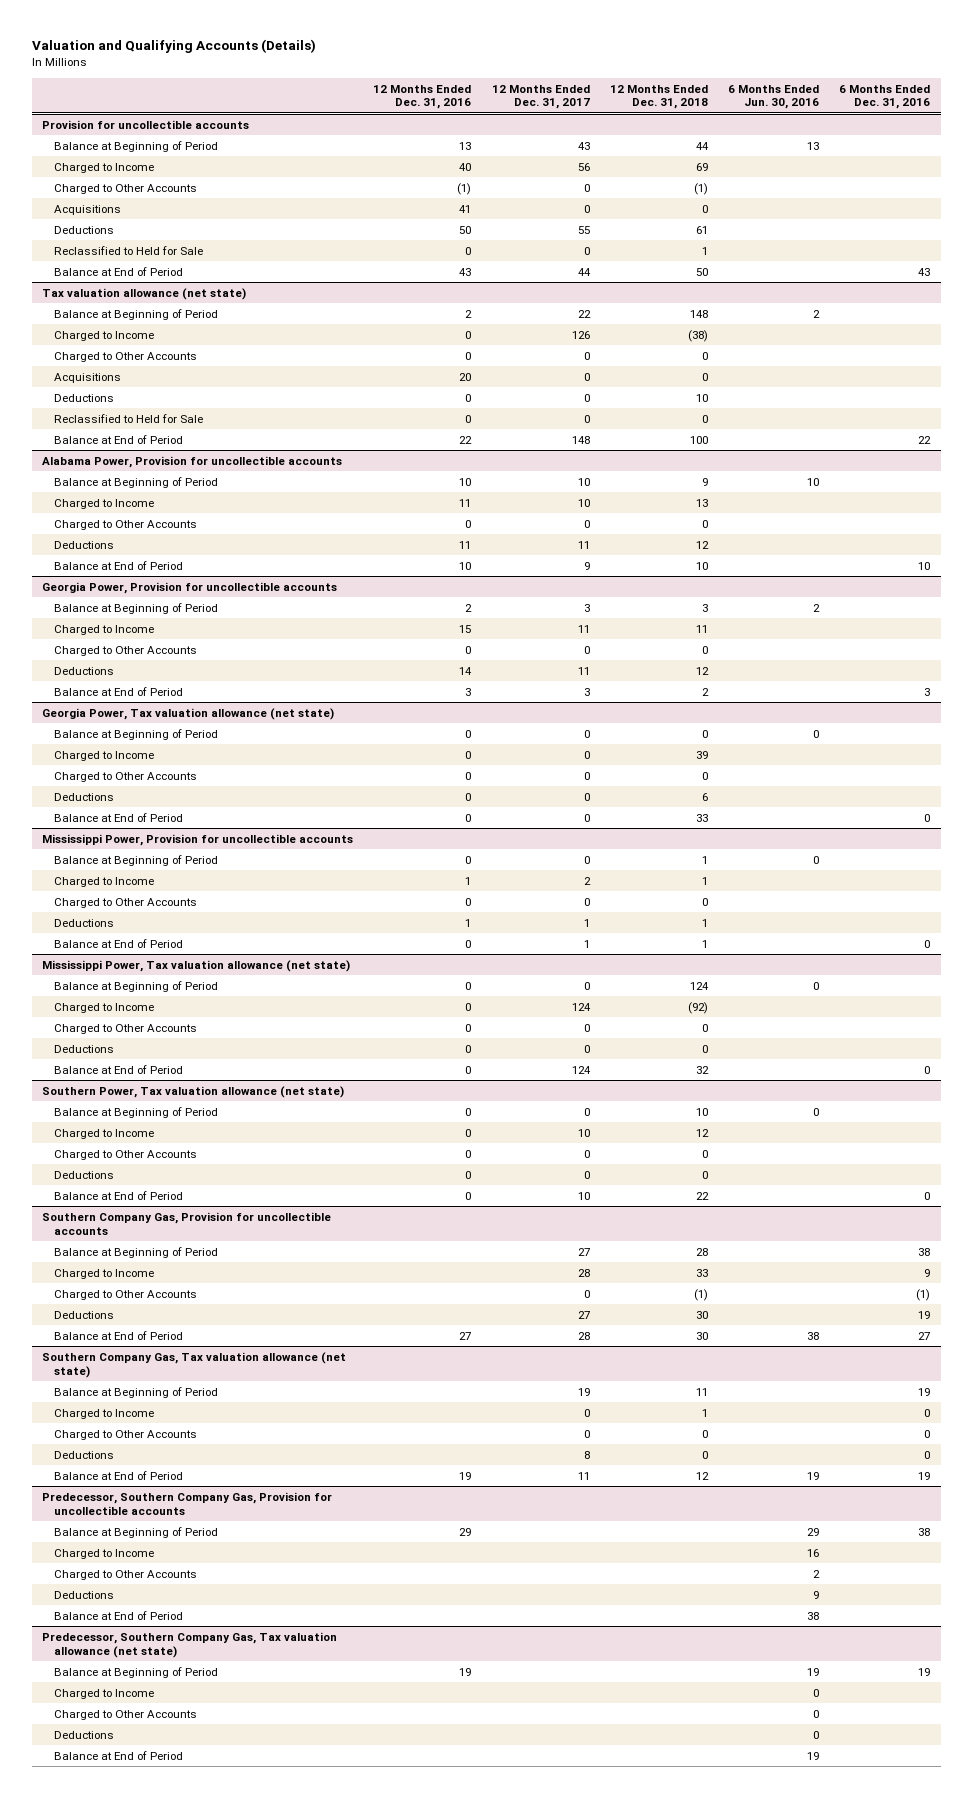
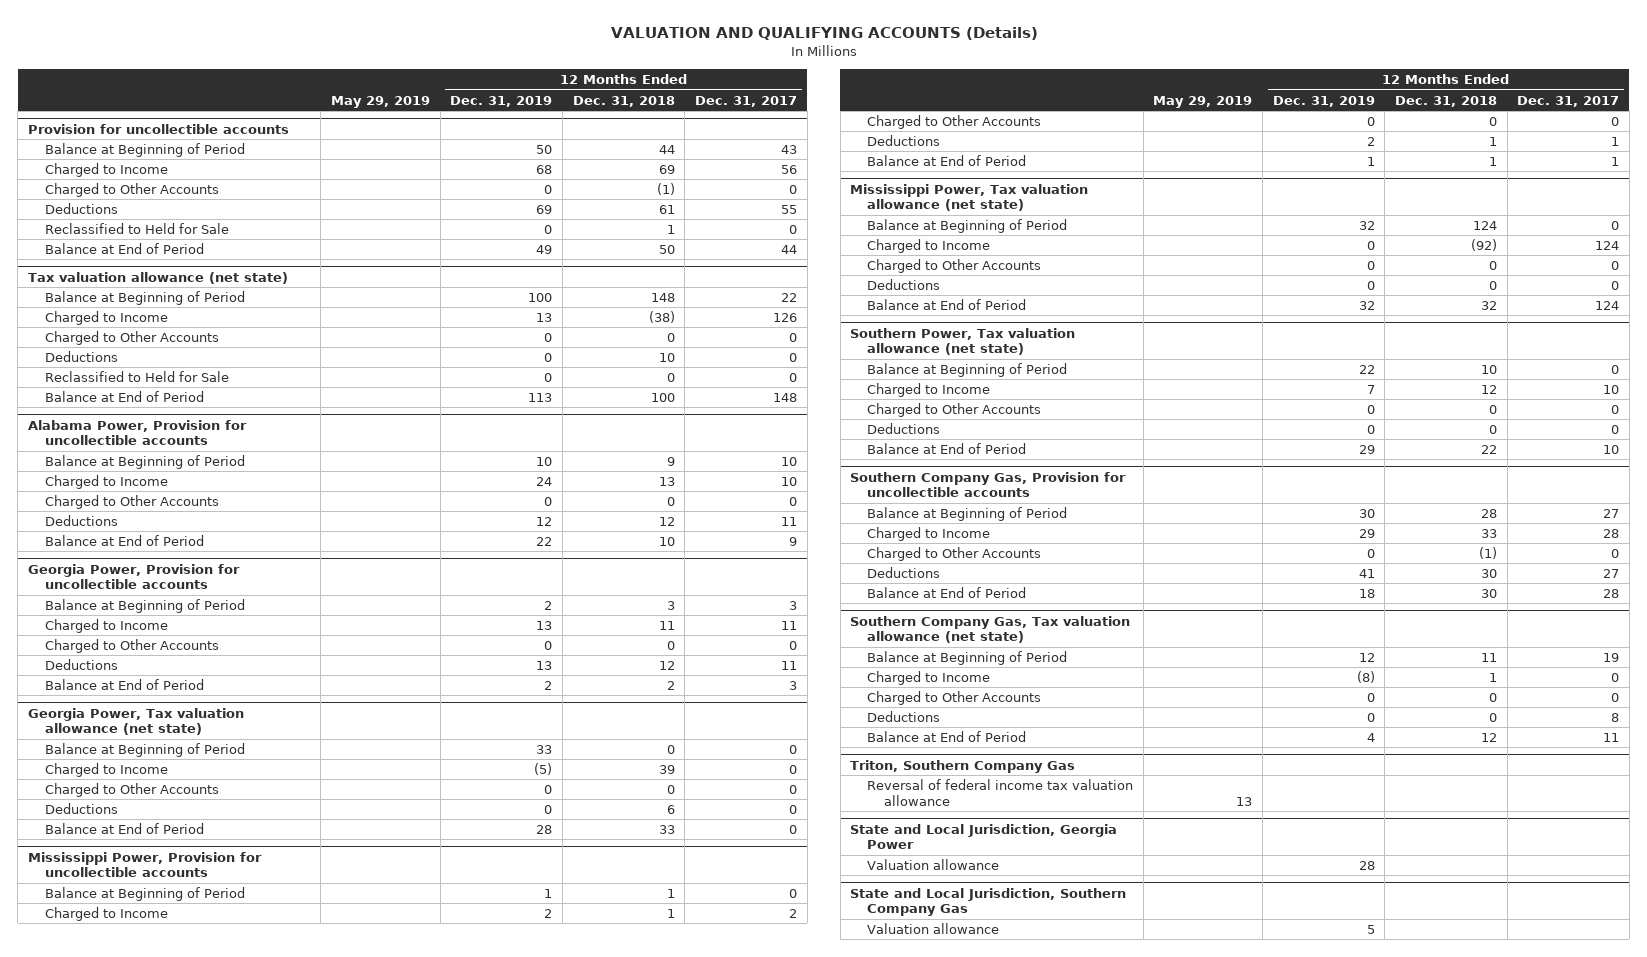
[32,39,317,54] Valuation and Qualifying Accounts (Details) -> [610,27,1038,41] VALUATION AND QUALIFYING ACCOUNTS (Details)
[373,84,472,110] 12 Months Ended Dec. 31, 2016 -> none
[728,84,820,110] 6 Months Ended Jun. 30, 2016 -> none
[839,84,931,110] 6 Months Ended Dec. 31, 2016 -> none
none -> [331,95,431,108] May 29, 2019
none -> [450,95,553,107] Dec. 31, 2019
[53,204,121,215] Acquisitions -> none
[53,372,121,383] Acquisitions -> none
[42,1491,333,1515] Predecessor, Southern Company Gas, Provision for uncollectible accounts -> none
[53,1526,218,1538] Balance at Beginning of Period -> none
[53,1548,154,1559] Charged to Income -> none
[53,1569,197,1580] Charged to Other Accounts -> none
[53,1590,114,1599] Deductions -> none
[53,1610,183,1620] Balance at End of Period -> none
[42,1631,338,1658] Predecessor, Southern Company Gas, Tax valuation allowance (net state) -> none
[53,1666,218,1678] Balance at Beginning of Period -> none
[53,1688,154,1699] Charged to Income -> none
[53,1709,197,1720] Charged to Other Accounts -> none
[53,1730,114,1739] Deductions -> none
[53,1750,183,1760] Balance at End of Period -> none
none -> [850,759,1076,773] Triton, Southern Company Gas
none -> [866,779,1133,806] Reversal of federal income tax valuation allowance
none -> [850,823,1118,850] State and Local Jurisdiction, Georgia Power
none -> [866,859,999,871] Valuation allowance
none -> [850,887,1127,917] State and Local Jurisdiction, Southern Company Gas
none -> [866,923,999,935] Valuation allowance

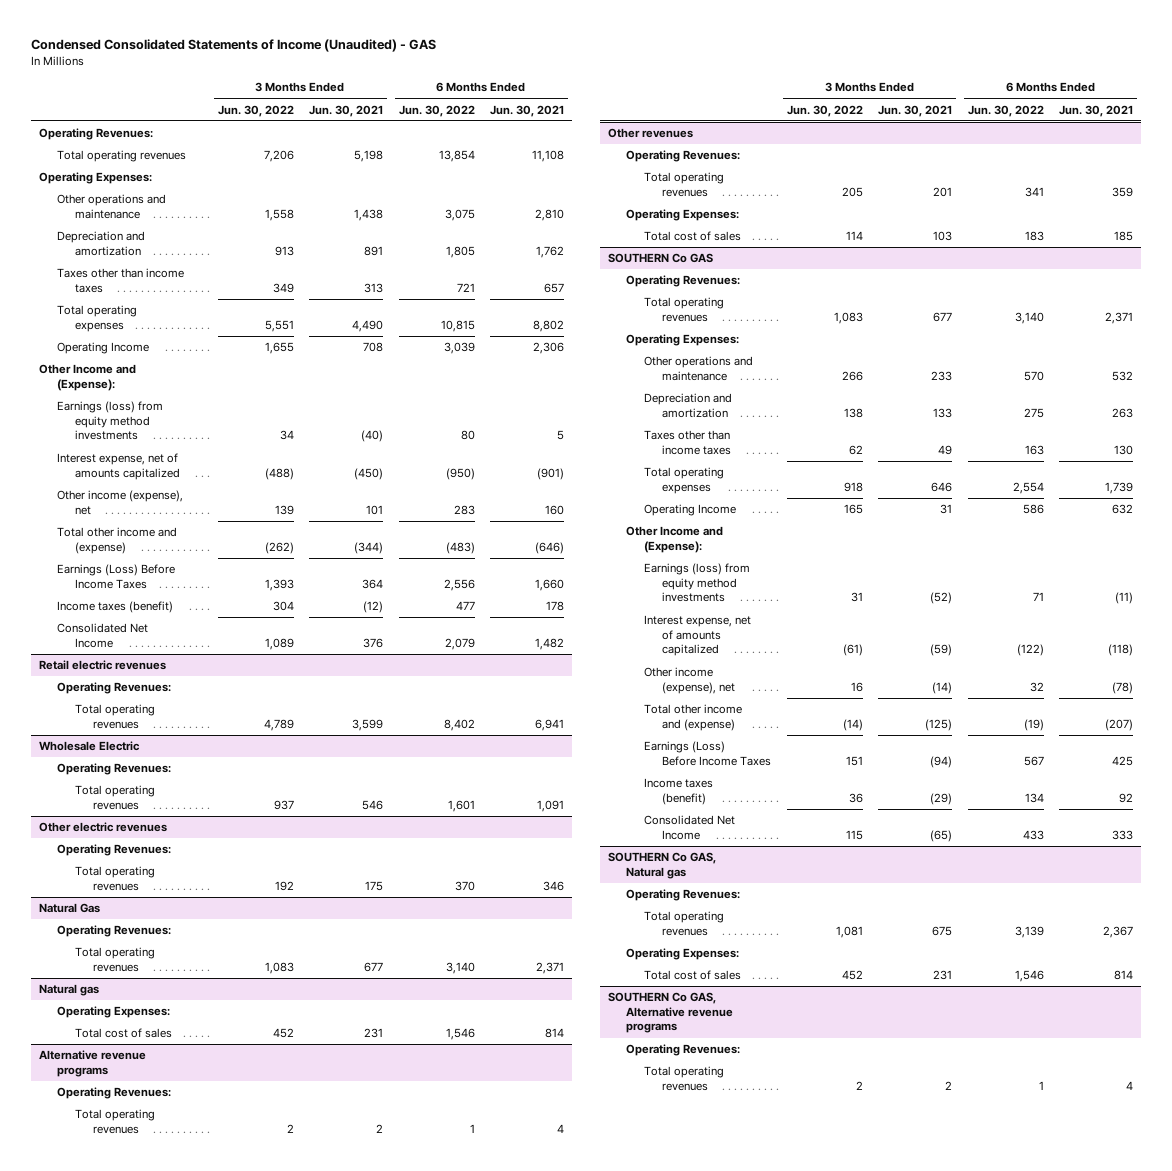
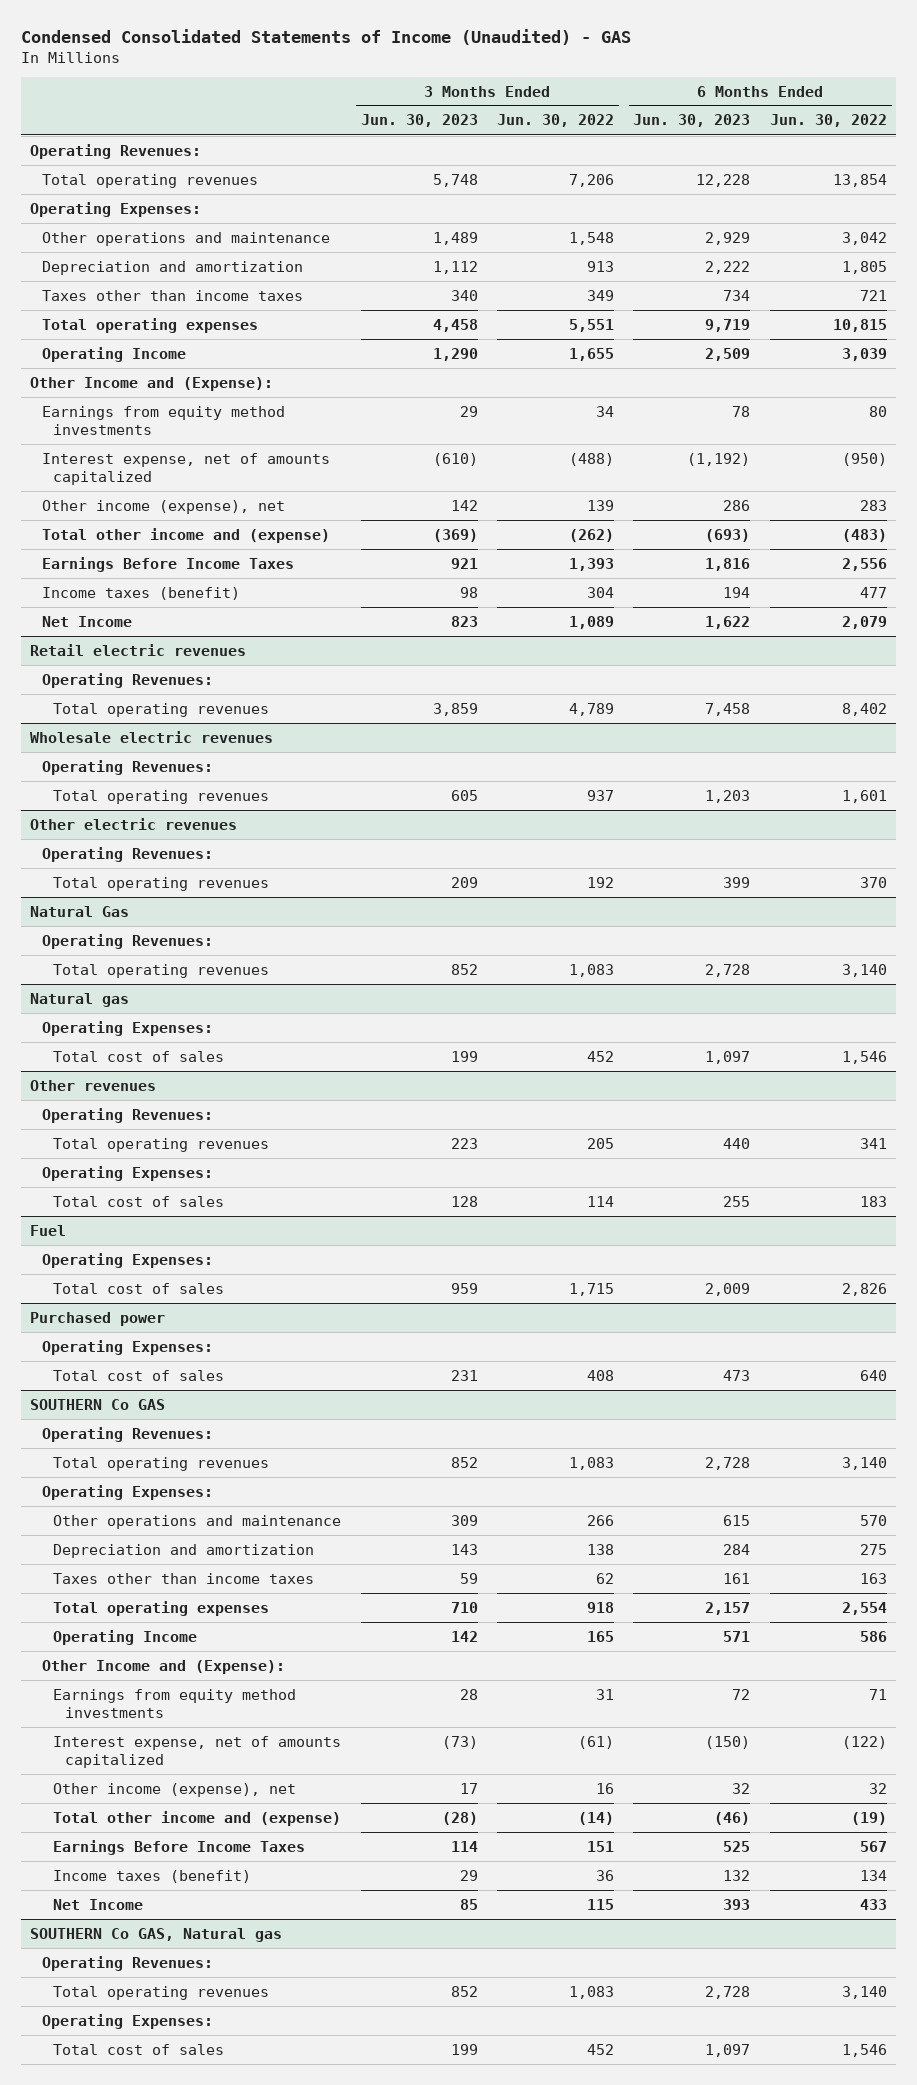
[309,104,384,117] Jun. 30, 2021 -> none
[490,104,565,117] Jun. 30, 2021 -> none
none -> [360,114,478,128] Jun. 30, 2023
none -> [633,114,751,128] Jun. 30, 2023
[264,208,294,221] 1,558 -> [568,231,614,245] 1,548
[444,208,475,221] 3,075 -> [841,231,887,245] 3,042
[57,401,164,441] Earnings (loss) from equity method investments -> [41,405,285,436] Earnings from equity method investments
[57,564,176,589] Earnings (Loss) Before Income Taxes -> [41,556,294,572] Earnings Before Income Taxes
[57,623,149,648] Consolidated Net Income -> [41,615,132,627] Net Income
[39,741,141,752] Wholesale Electric -> [30,730,274,743] Wholesale electric revenues
[39,1050,147,1077] Alternative revenue programs -> none
[57,1087,172,1100] Operating Revenues: -> none
[75,1109,156,1134] Total operating revenues -> none
none -> [30,1224,67,1236] Fuel
none -> [41,1252,213,1268] Operating Expenses:
none -> [53,1282,225,1294] Total cost of sales
none -> [30,1311,166,1326] Purchased power
none -> [41,1339,213,1355] Operating Expenses:
none -> [53,1369,225,1381] Total cost of sales
[644,563,751,603] Earnings (loss) from equity method investments -> [53,1688,297,1719] Earnings from equity method investments
[644,741,772,766] Earnings (Loss) Before Income Taxes -> [53,1839,306,1855] Earnings Before Income Taxes
[644,815,736,840] Consolidated Net Income -> [53,1898,144,1910] Net Income
[835,925,863,938] 1,081 -> [568,1985,614,1999] 1,083
[1014,925,1044,938] 3,139 -> [841,1985,887,1999] 3,140
[608,992,734,1034] SOUTHERN Co GAS, Alternative revenue programs -> none
[626,1044,741,1057] Operating Revenues: -> none
[644,1066,725,1091] Total operating revenues -> none

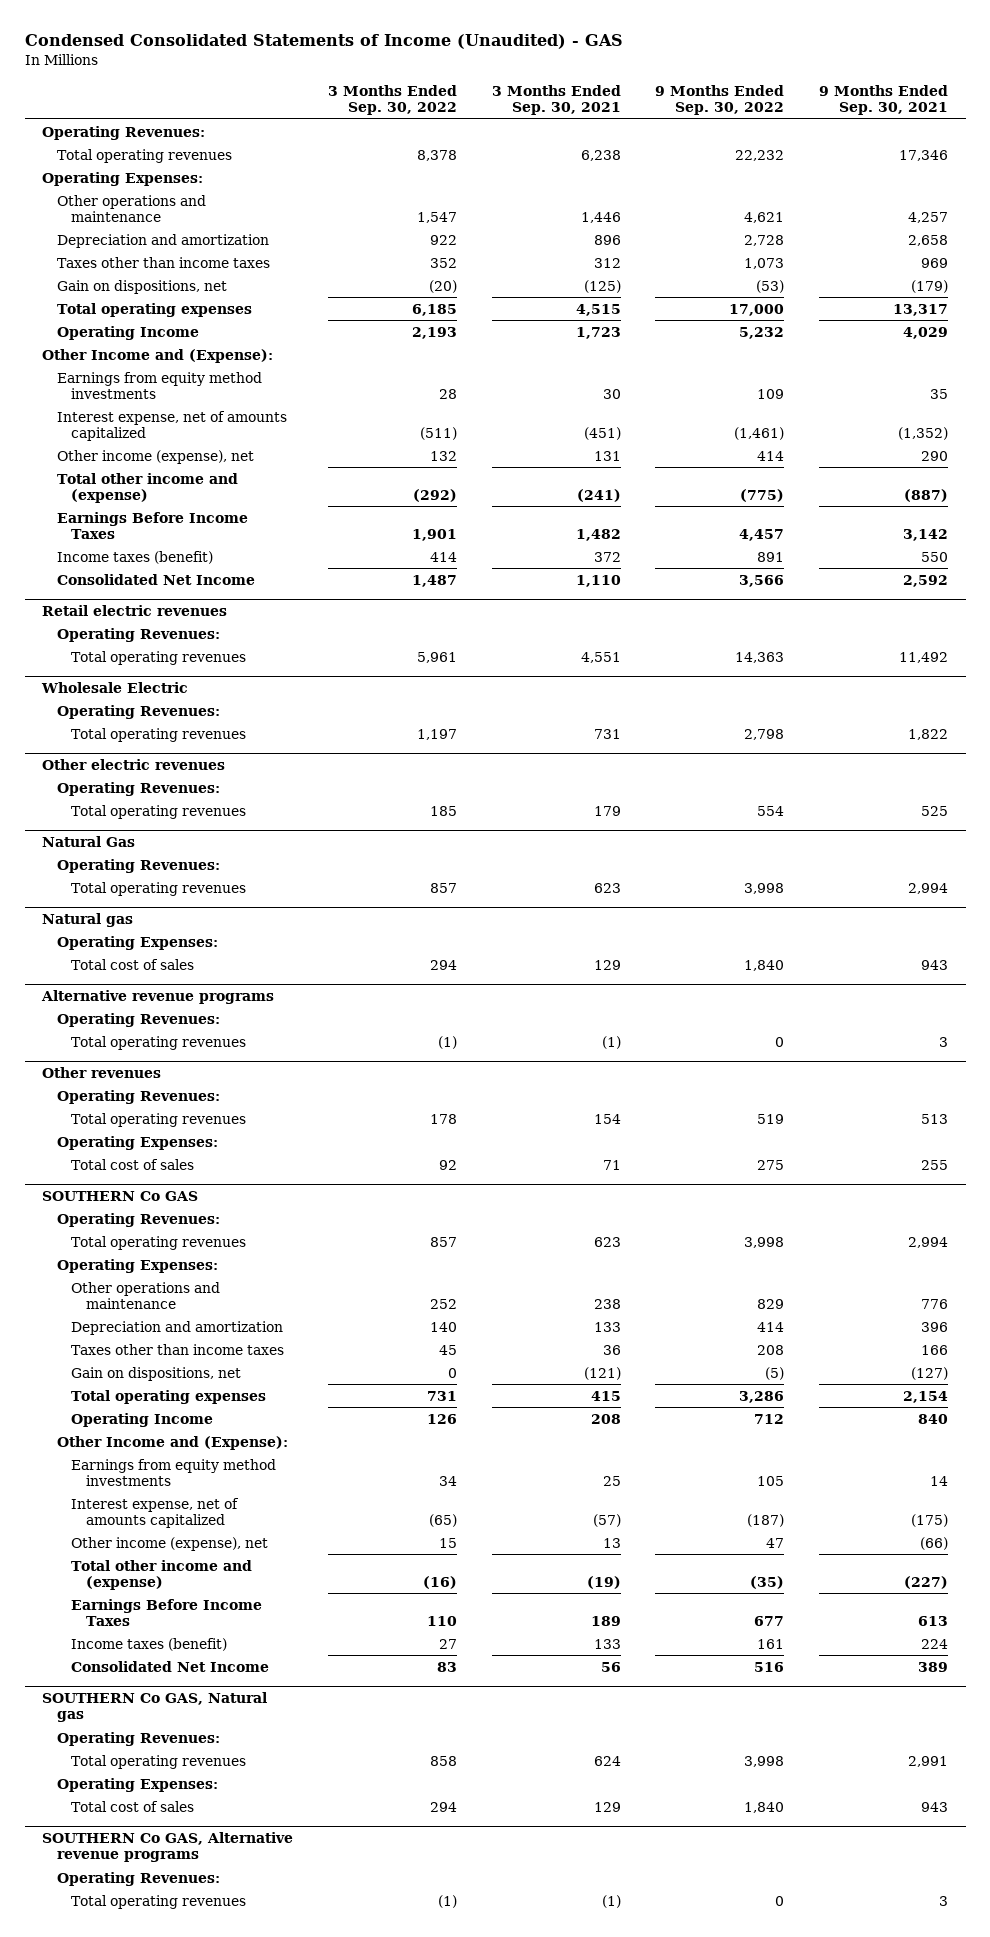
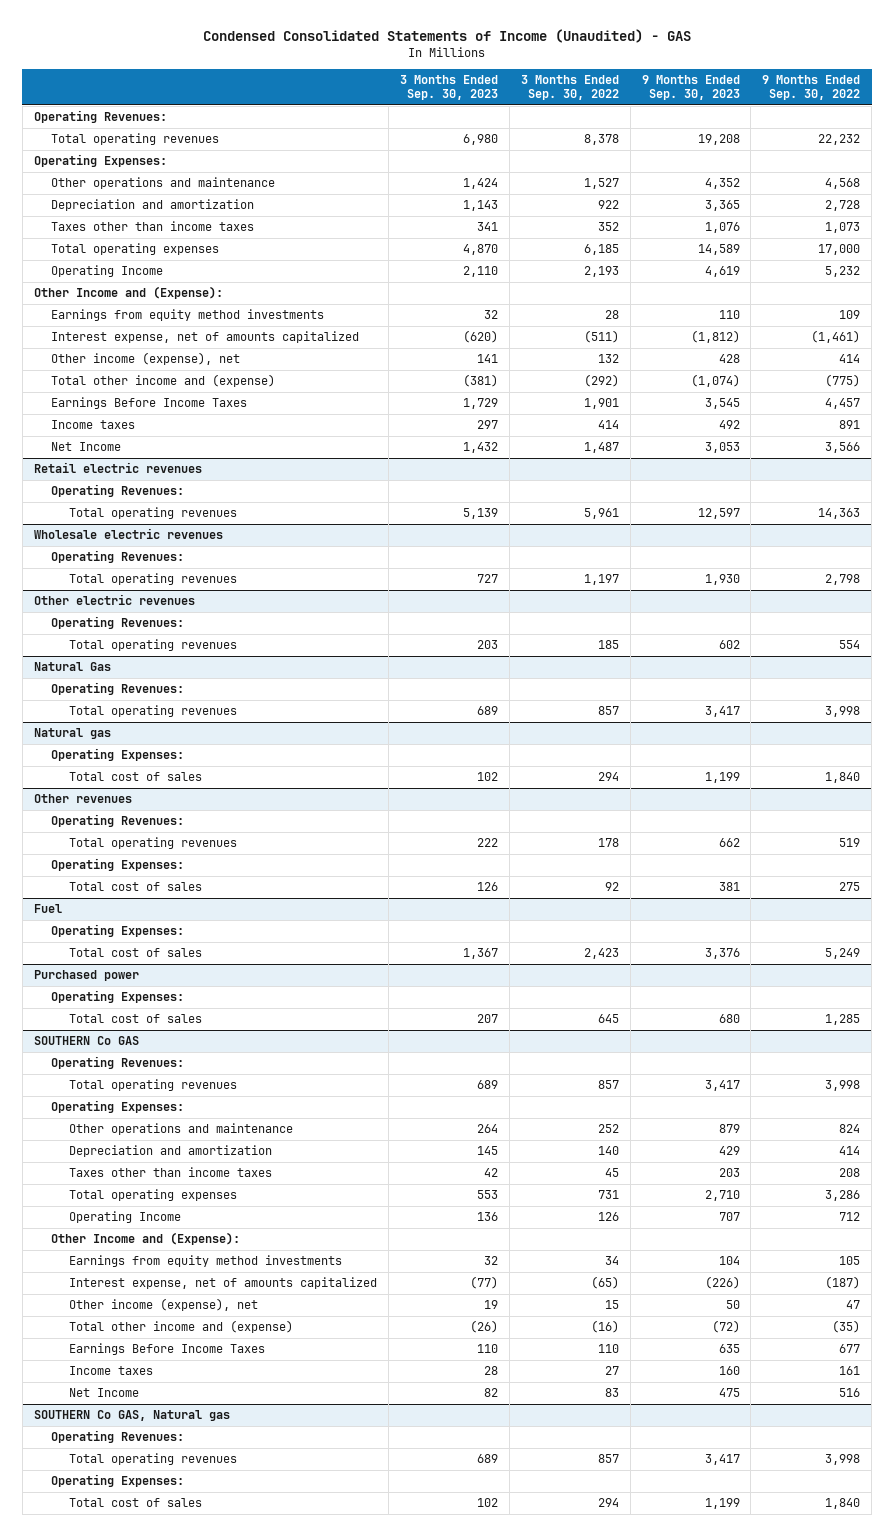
[491,84,621,116] 3 Months Ended Sep. 30, 2021 -> none
[819,84,949,116] 9 Months Ended Sep. 30, 2021 -> none
none -> [399,75,498,101] 3 Months Ended Sep. 30, 2023
none -> [641,75,740,101] 9 Months Ended Sep. 30, 2023
[416,211,457,223] 1,547 -> [583,178,619,190] 1,527
[744,211,785,223] 4,621 -> [825,178,861,190] 4,568
[56,279,227,294] Gain on dispositions, net -> none
[56,550,213,564] Income taxes (benefit) -> [51,420,136,430] Income taxes
[56,573,255,585] Consolidated Net Income -> [51,442,122,452] Net Income
[41,681,189,693] Wholesale Electric -> [33,528,223,540] Wholesale electric revenues
[41,989,275,1004] Alternative revenue programs -> none
[56,1012,220,1027] Operating Revenues: -> none
[71,1035,247,1050] Total operating revenues -> none
none -> [33,904,62,914] Fuel
none -> [51,924,185,938] Operating Expenses:
none -> [68,948,202,958] Total cost of sales
none -> [33,970,139,982] Purchased power
none -> [51,990,185,1004] Operating Expenses:
none -> [68,1014,202,1024] Total cost of sales
[757,1298,785,1309] 829 -> [839,1124,861,1134] 824
[71,1366,242,1381] Gain on dispositions, net -> none
[71,1637,228,1651] Income taxes (benefit) -> [68,1366,153,1376] Income taxes
[71,1660,270,1672] Consolidated Net Income -> [68,1388,139,1398] Net Income
[429,1755,457,1766] 858 -> [597,1454,619,1464] 857
[42,1831,294,1862] SOUTHERN Co GAS, Alternative revenue programs -> none
[56,1871,220,1886] Operating Revenues: -> none
[71,1894,247,1909] Total operating revenues -> none

